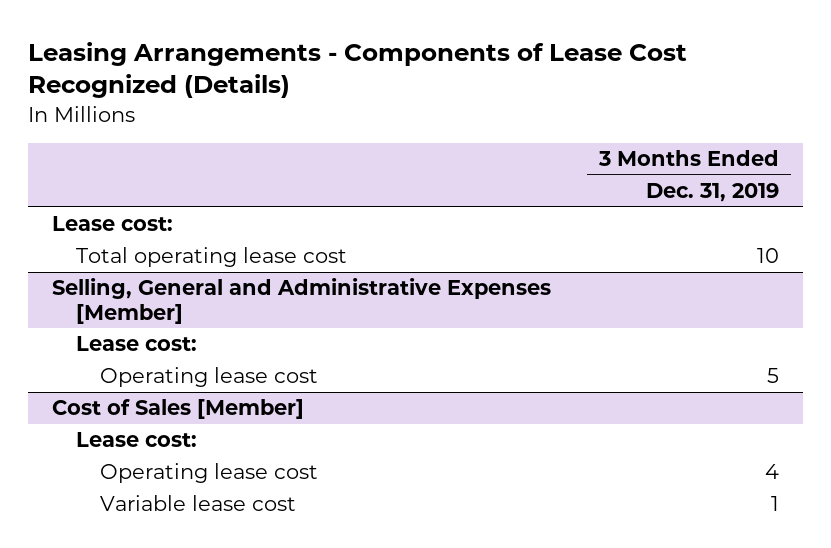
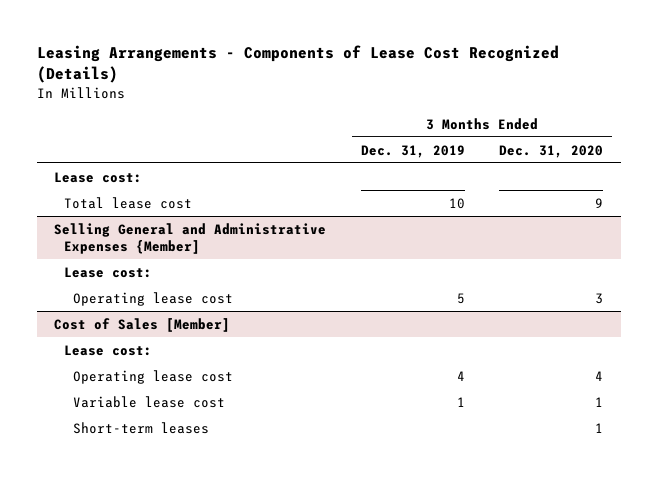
none -> [499,144,604,158] Dec. 31, 2020
[76,247,348,268] Total operating lease cost -> [63,196,192,209] Total lease cost
[51,278,551,324] Selling, General and Administrative Expenses [Member] -> [53,222,326,254] Selling General and Administrative Expenses {Member]
none -> [73,421,210,434] Short-term leases

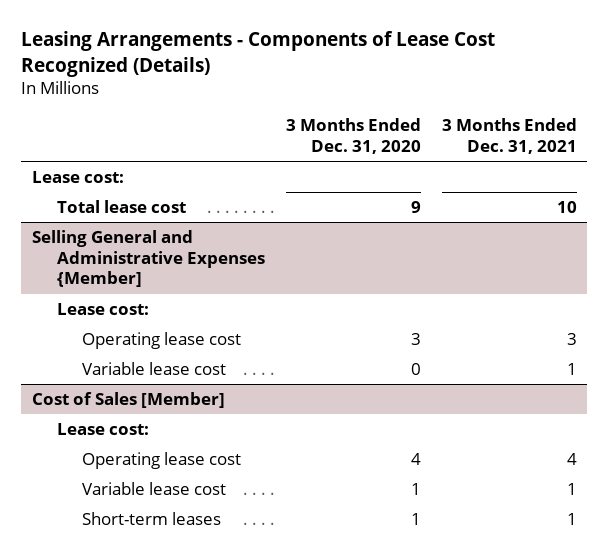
[360,144,465,158] Dec. 31, 2019 -> none
none -> [441,118,577,154] 3 Months Ended Dec. 31, 2021
none -> [81,361,226,375] Variable lease cost

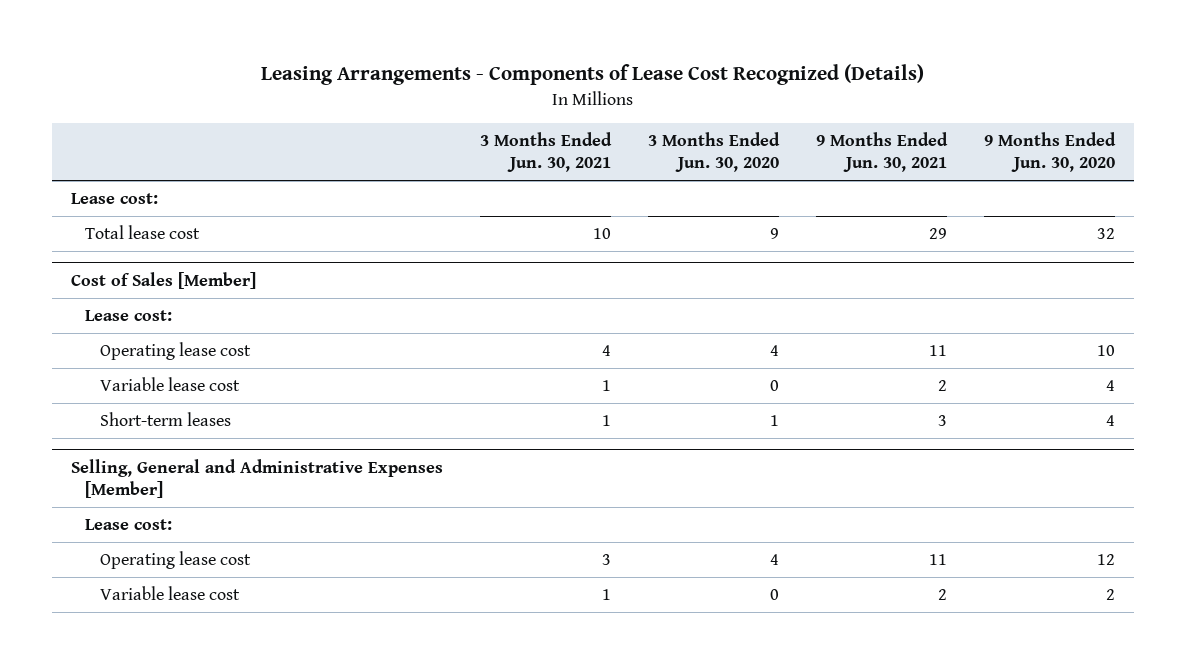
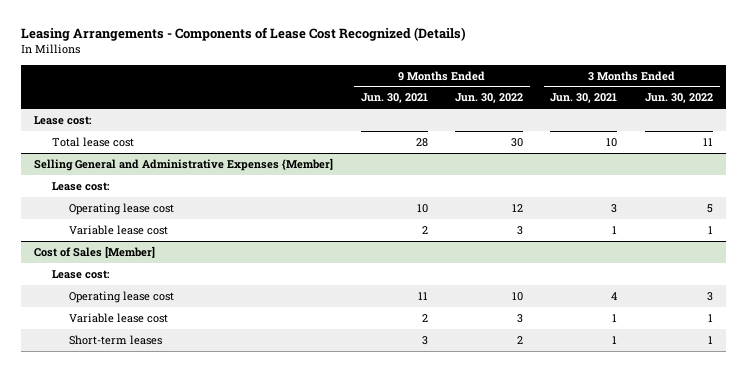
[648,131,781,173] 3 Months Ended Jun. 30, 2020 -> none
[984,131,1117,173] 9 Months Ended Jun. 30, 2020 -> none
none -> [455,93,524,104] Jun. 30, 2022
none -> [644,93,713,104] Jun. 30, 2022
[929,228,948,240] 29 -> [415,137,428,147] 28
none -> [34,157,334,171] Selling General and Administrative Expenses {Member]
none -> [51,181,110,191] Lease cost:
none -> [69,202,175,215] Operating lease cost
none -> [69,224,169,235] Variable lease cost
[71,458,444,499] Selling, General and Administrative Expenses [Member] -> none
[85,519,173,531] Lease cost: -> none
[99,551,251,570] Operating lease cost -> none
[99,586,240,601] Variable lease cost -> none

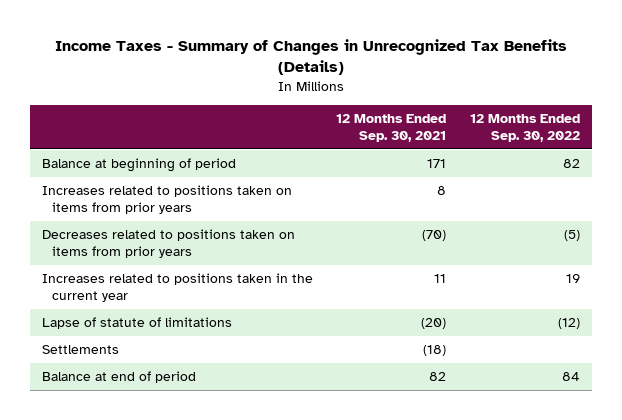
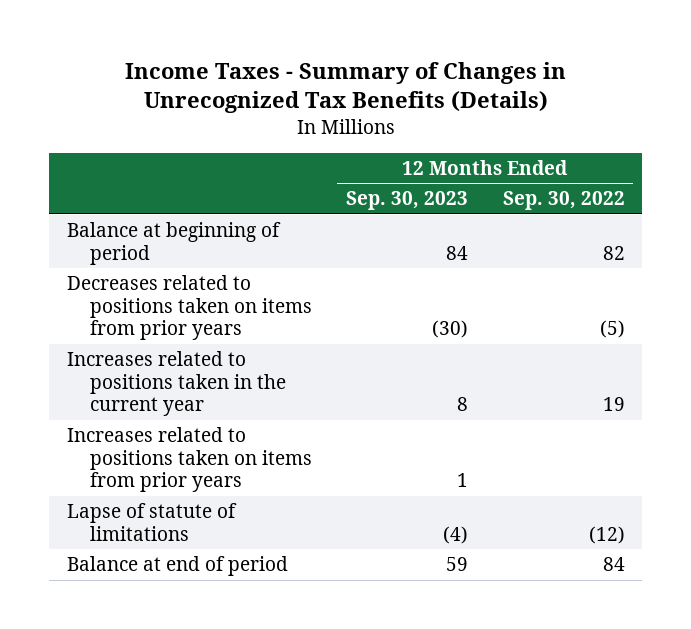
[336,114,447,142] 12 Months Ended Sep. 30, 2021 -> none
none -> [346,191,469,211] Sep. 30, 2023
[41,185,292,215] Increases related to positions taken on items from prior years -> [66,427,312,493] Increases related to positions taken on items from prior years
[41,345,119,355] Settlements -> none

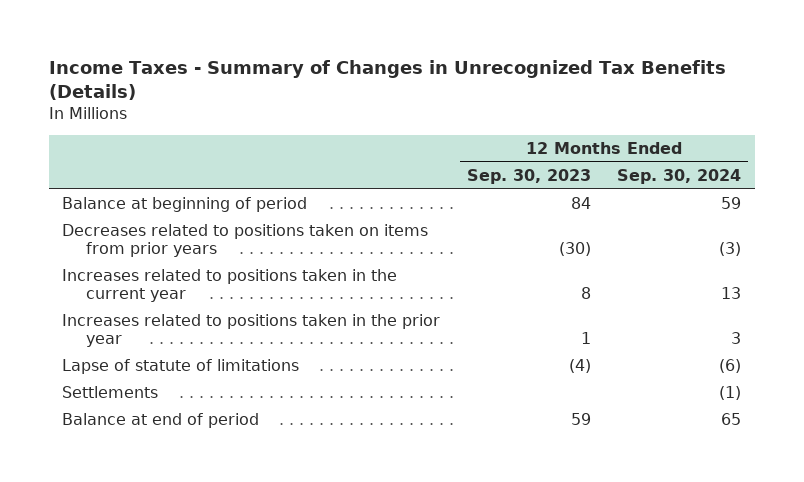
[502,191,625,211] Sep. 30, 2022 -> none
none -> [617,169,742,185] Sep. 30, 2024
[66,427,312,493] Increases related to positions taken on items from prior years -> [62,314,441,348] Increases related to positions taken in the prior year
none -> [62,386,159,399] Settlements

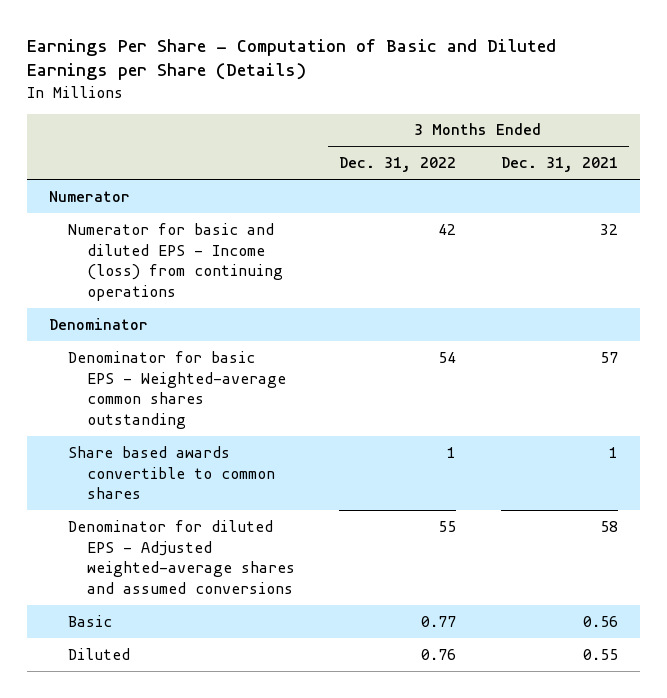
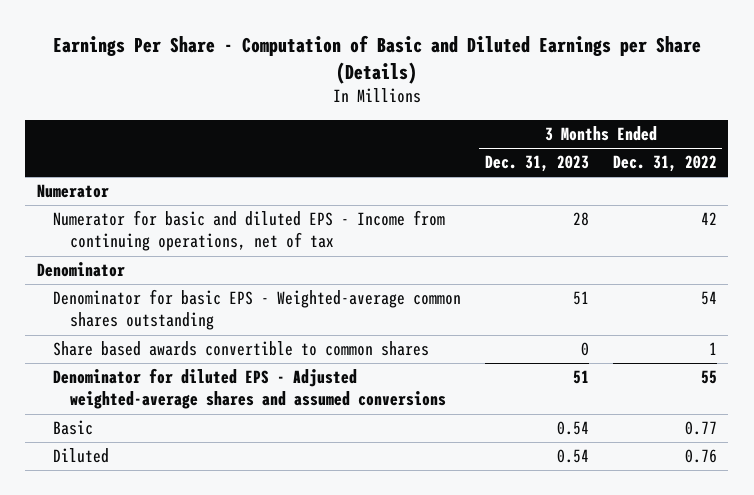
[500,157,618,173] Dec. 31, 2021 -> none
none -> [484,155,589,173] Dec. 31, 2023
[68,222,283,301] Numerator for basic and diluted EPS - Income (loss) from continuing operations -> [53,210,446,252] Numerator for basic and diluted EPS - Income from continuing operations, net of tax

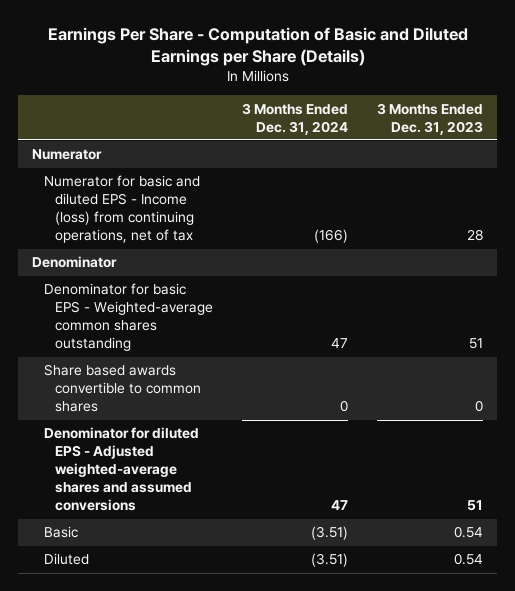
[612,155,717,173] Dec. 31, 2022 -> none
none -> [241,102,348,135] 3 Months Ended Dec. 31, 2024
[53,210,446,252] Numerator for basic and diluted EPS - Income from continuing operations, net of tax -> [43,175,200,244] Numerator for basic and diluted EPS - Income (loss) from continuing operations, net of tax

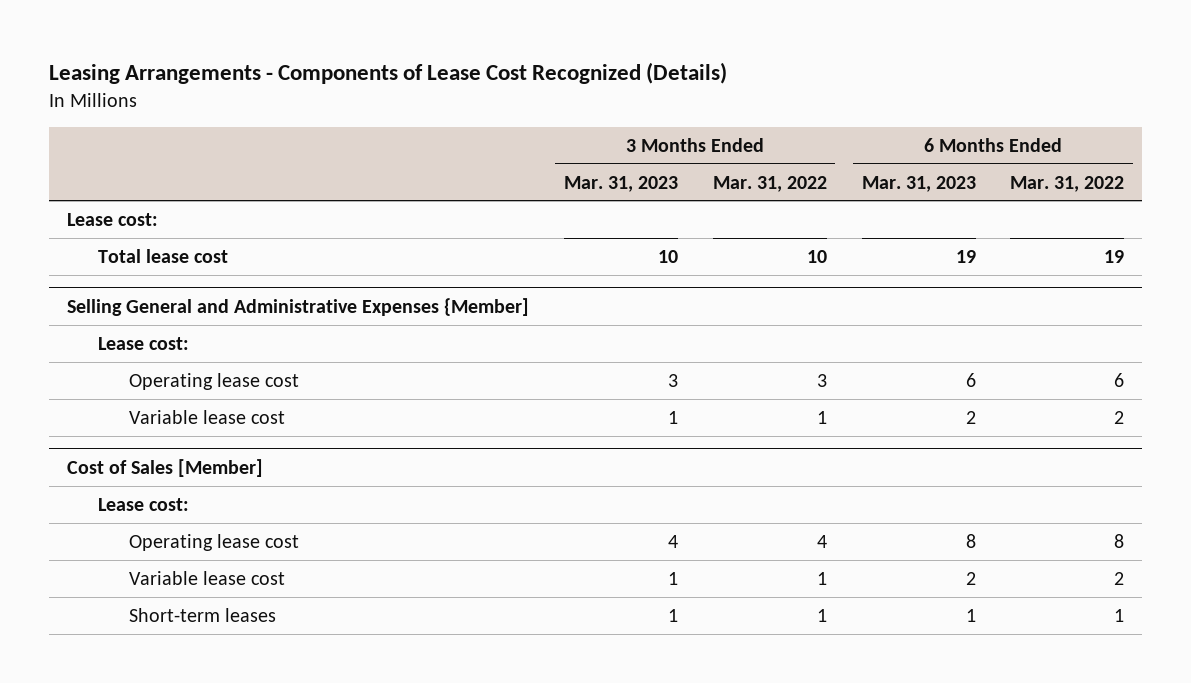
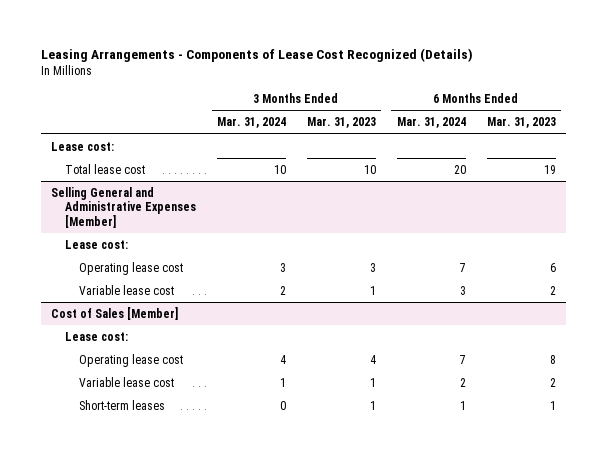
[712,175,827,192] Mar. 31, 2022 -> none
[1010,175,1125,192] Mar. 31, 2022 -> none
none -> [216,117,286,129] Mar. 31, 2024
none -> [396,117,466,129] Mar. 31, 2024
[66,297,529,316] Selling General and Administrative Expenses {Member] -> [51,186,197,228] Selling General and Administrative Expenses [Member]

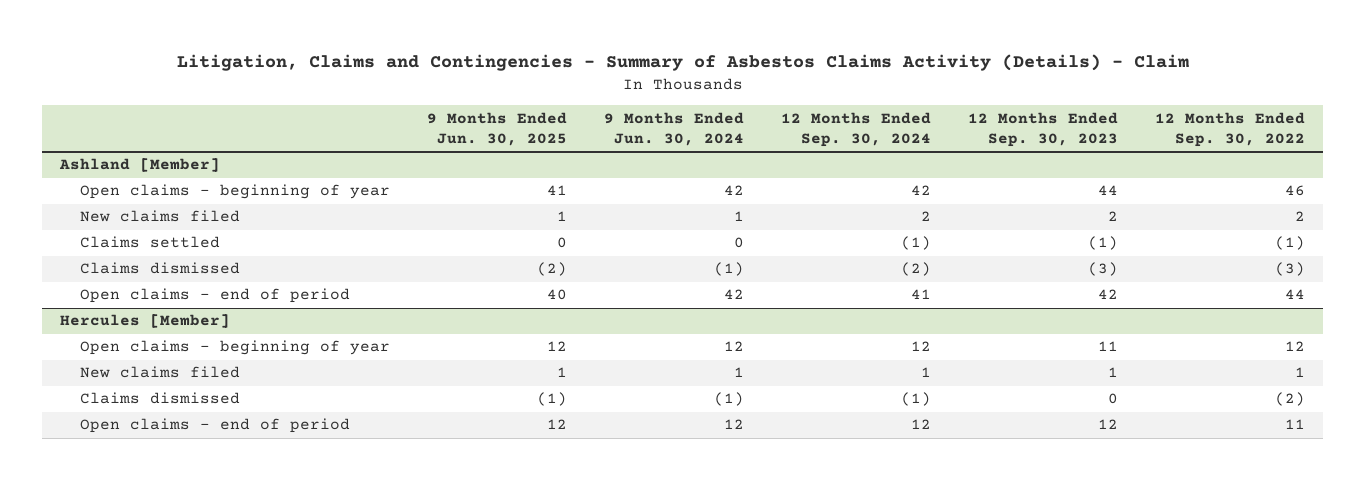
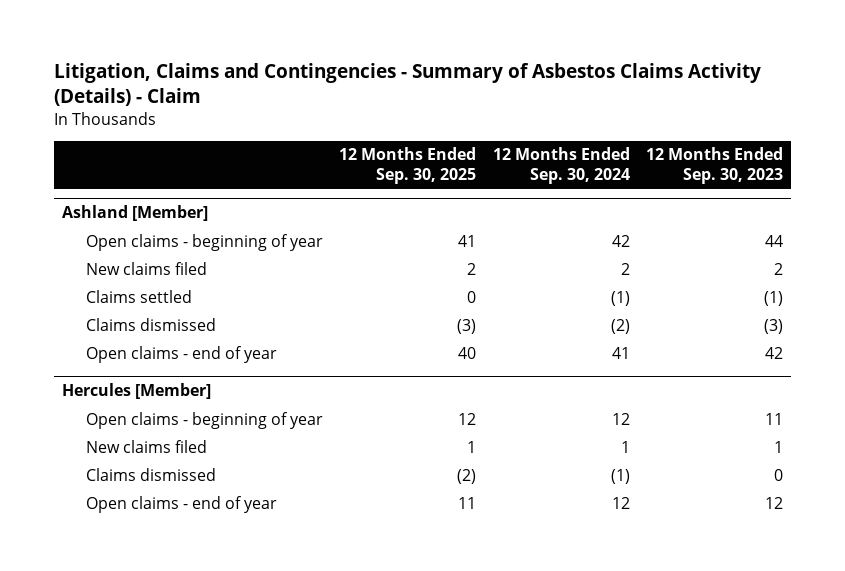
[426,111,567,147] 9 Months Ended Jun. 30, 2025 -> none
[603,111,744,147] 9 Months Ended Jun. 30, 2024 -> none
[1154,111,1305,148] 12 Months Ended Sep. 30, 2022 -> none
none -> [339,147,477,184] 12 Months Ended Sep. 30, 2025
[79,288,350,304] Open claims - end of period -> [85,345,277,363] Open claims - end of year
[79,418,350,434] Open claims - end of period -> [85,495,277,513] Open claims - end of year

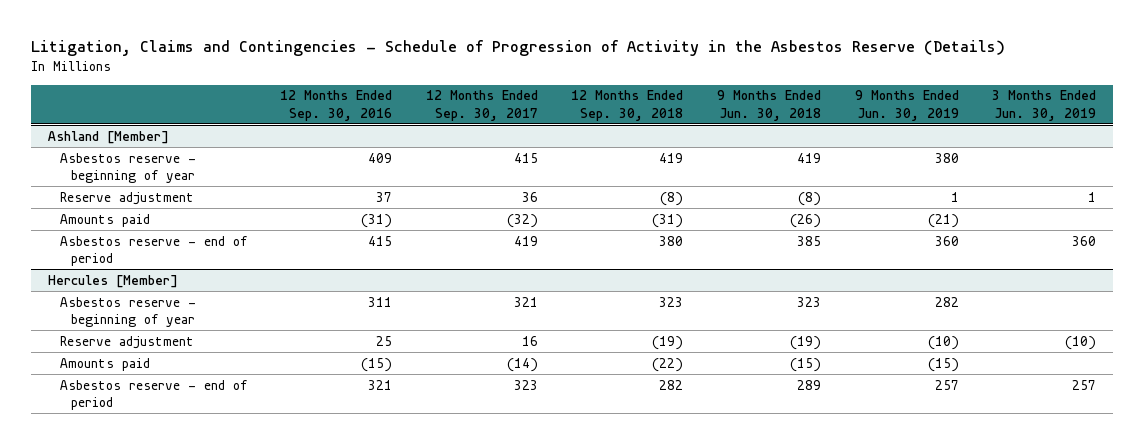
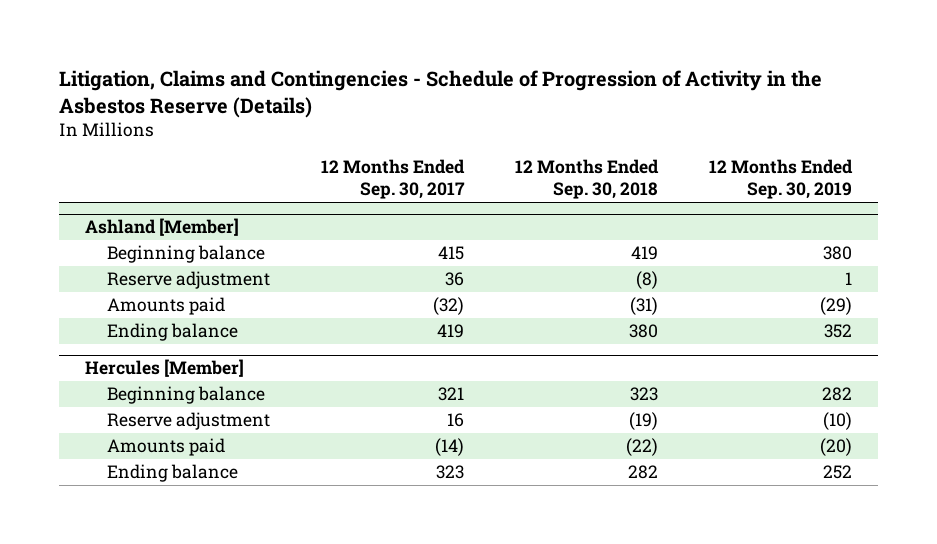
[280,90,393,121] 12 Months Ended Sep. 30, 2016 -> none
[716,90,821,121] 9 Months Ended Jun. 30, 2018 -> none
[854,90,959,121] 9 Months Ended Jun. 30, 2019 -> none
[992,90,1097,121] 3 Months Ended Jun. 30, 2019 -> none
none -> [709,158,854,200] 12 Months Ended Sep. 30, 2019
[59,152,196,183] Asbestos reserve - beginning of year -> [106,245,265,264] Beginning balance
[59,235,247,266] Asbestos reserve - end of period -> [106,323,238,342] Ending balance
[59,296,196,327] Asbestos reserve - beginning of year -> [106,386,265,405] Beginning balance
[59,379,247,410] Asbestos reserve - end of period -> [106,464,238,483] Ending balance

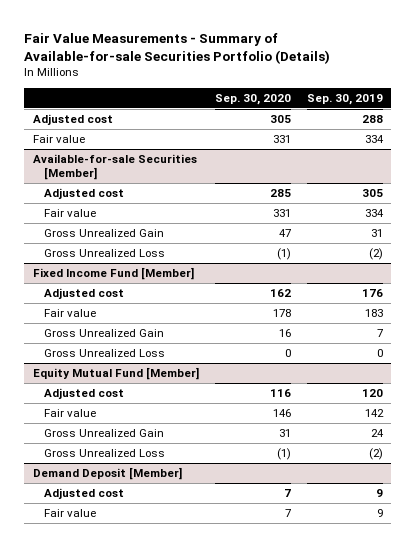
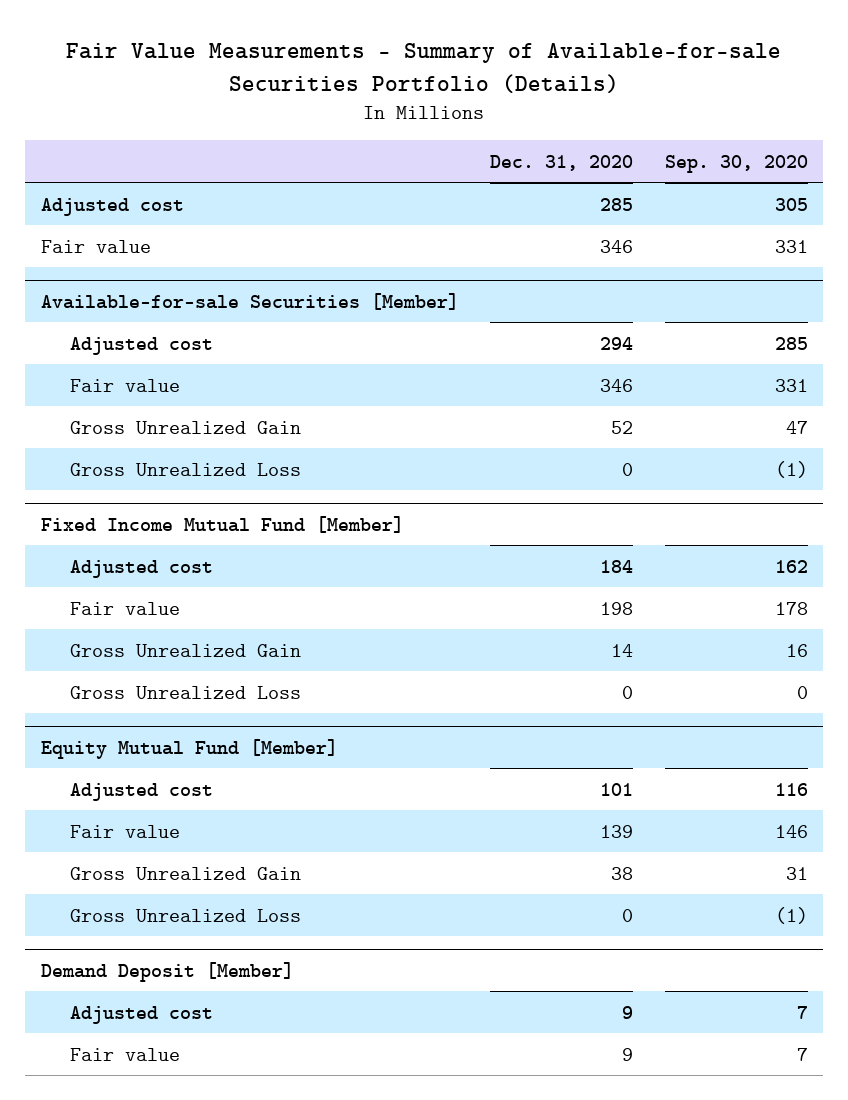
[307,93,384,105] Sep. 30, 2019 -> none
none -> [490,154,634,171] Dec. 31, 2020
[32,267,194,281] Fixed Income Fund [Member] -> [40,515,404,533] Fixed Income Mutual Fund [Member]

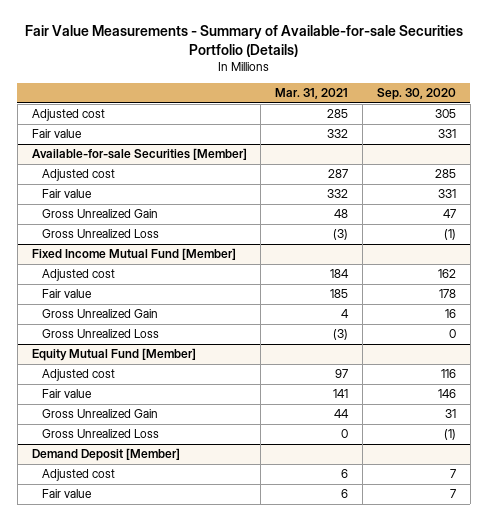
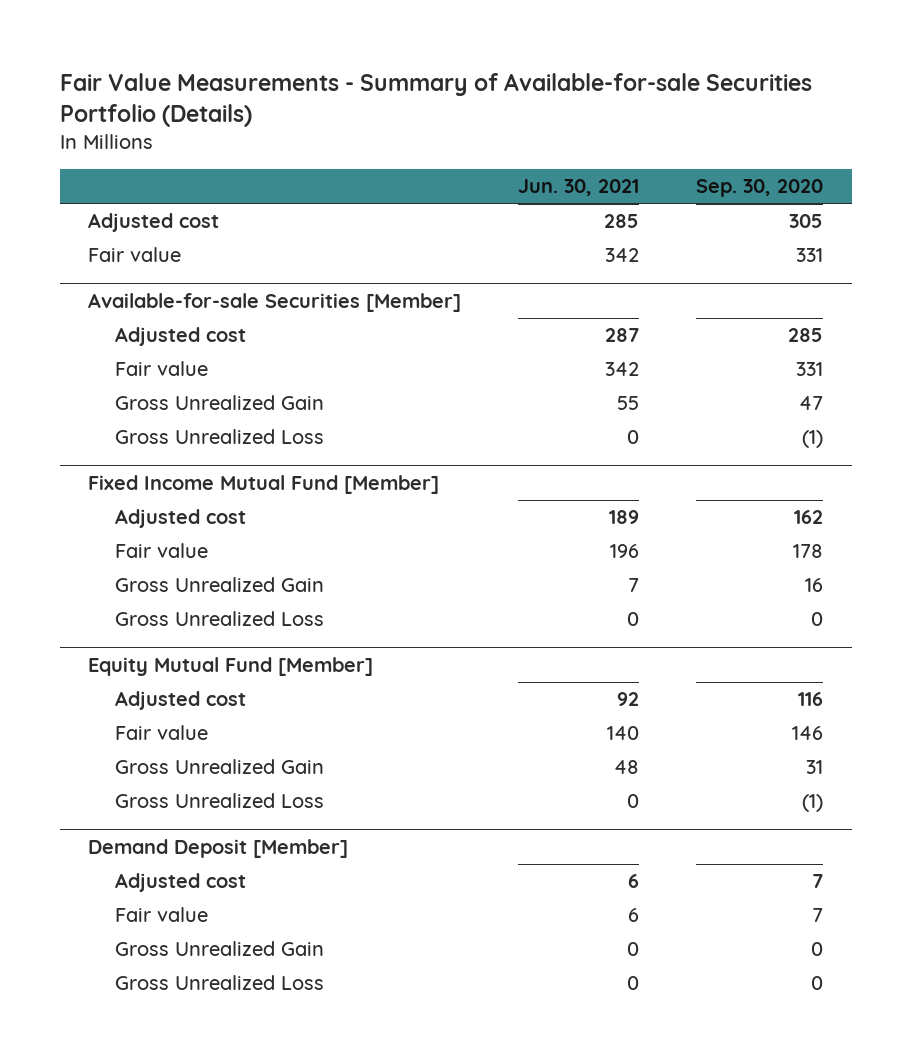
[275,88,349,100] Mar. 31, 2021 -> none
none -> [518,179,640,197] Jun. 30, 2021
none -> [115,941,325,957] Gross Unrealized Gain
none -> [115,975,325,991] Gross Unrealized Loss

